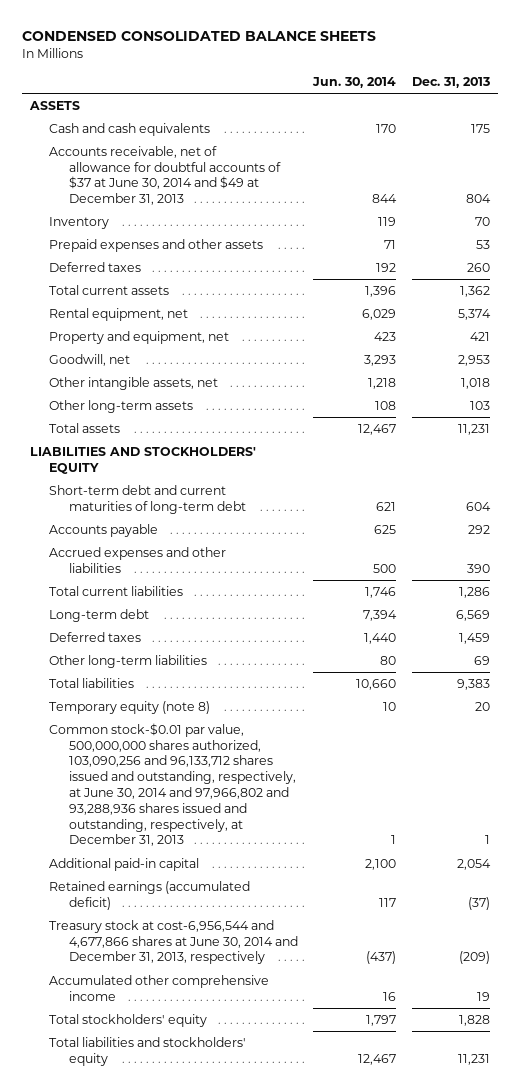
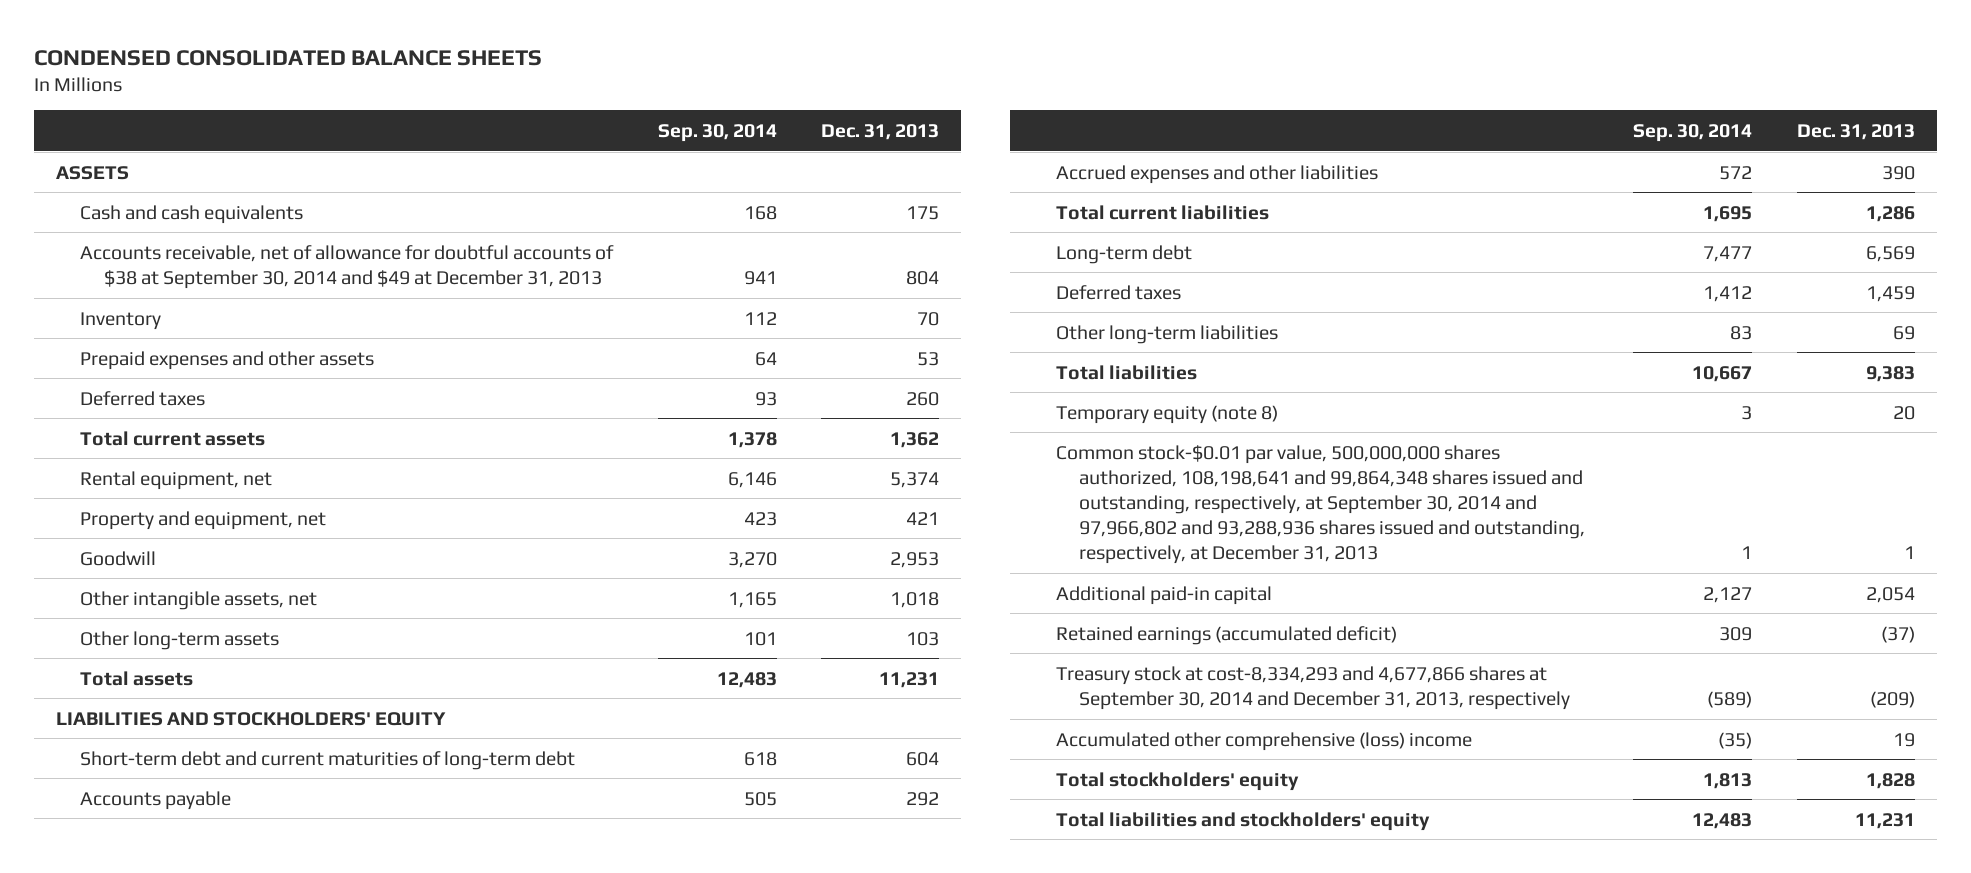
[312,77,397,89] Jun. 30, 2014 -> none
none -> [657,123,777,142] Sep. 30, 2014
[49,145,281,206] Accounts receivable, net of allowance for doubtful accounts of $37 at June 30, 2014 and $49 at December 31, 2013 -> [80,244,615,289] Accounts receivable, net of allowance for doubtful accounts of $38 at September 30, 2014 and $49 at December 31, 2013
[49,353,131,366] Goodwill, net -> [80,550,157,566] Goodwill
[49,722,296,847] Common stock-$0.01 par value, 500,000,000 shares authorized, 103,090,256 and 96,133,712 shares issued and outstanding, respectively, at June 30, 2014 and 97,966,802 and 93,288,936 shares issued and outstanding, respectively, at December 31, 2013 -> [1055,444,1586,565] Common stock-$0.01 par value, 500,000,000 shares authorized, 108,198,641 and 99,864,348 shares issued and outstanding, respectively, at September 30, 2014 and 97,966,802 and 93,288,936 shares issued and outstanding, respectively, at December 31, 2013
[49,919,298,965] Treasury stock at cost-6,956,544 and 4,677,866 shares at June 30, 2014 and December 31, 2013, respectively -> [1055,665,1571,710] Treasury stock at cost-8,334,293 and 4,677,866 shares at September 30, 2014 and December 31, 2013, respectively
[49,974,270,1001] Accumulated other comprehensive income -> [1055,731,1472,751] Accumulated other comprehensive (loss) income

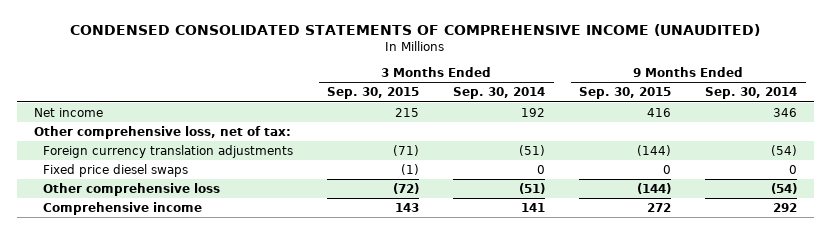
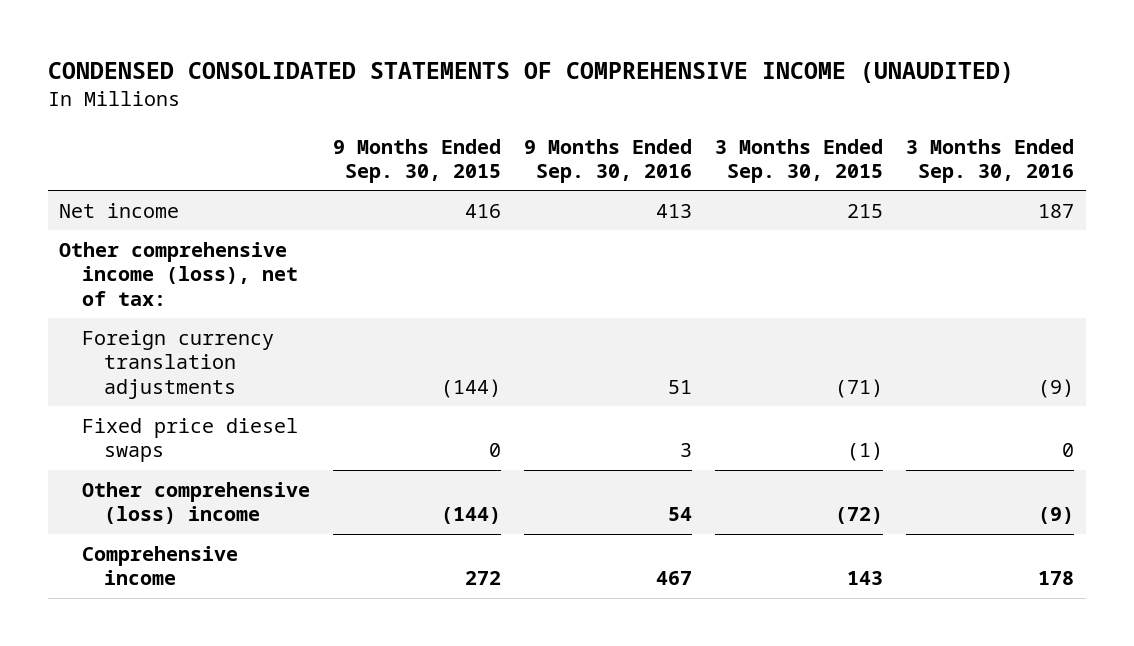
[453,87,546,100] Sep. 30, 2014 -> none
[705,87,798,100] Sep. 30, 2014 -> none
none -> [523,138,692,183] 9 Months Ended Sep. 30, 2016
none -> [906,138,1075,183] 3 Months Ended Sep. 30, 2016
[33,126,291,140] Other comprehensive loss, net of tax: -> [59,241,298,306] Other comprehensive income (loss), net of tax:
[43,183,221,197] Other comprehensive loss -> [81,481,310,525] Other comprehensive (loss) income

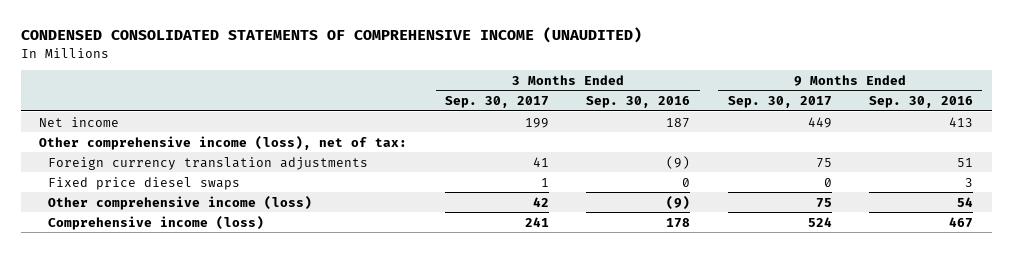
[332,138,501,183] 9 Months Ended Sep. 30, 2015 -> none
[715,138,884,183] 3 Months Ended Sep. 30, 2015 -> none
none -> [444,95,549,108] Sep. 30, 2017
none -> [727,95,832,108] Sep. 30, 2017
[81,481,310,525] Other comprehensive (loss) income -> [48,195,313,210] Other comprehensive income (loss)
[81,545,238,586] Comprehensive income -> [48,215,265,230] Comprehensive income (loss)

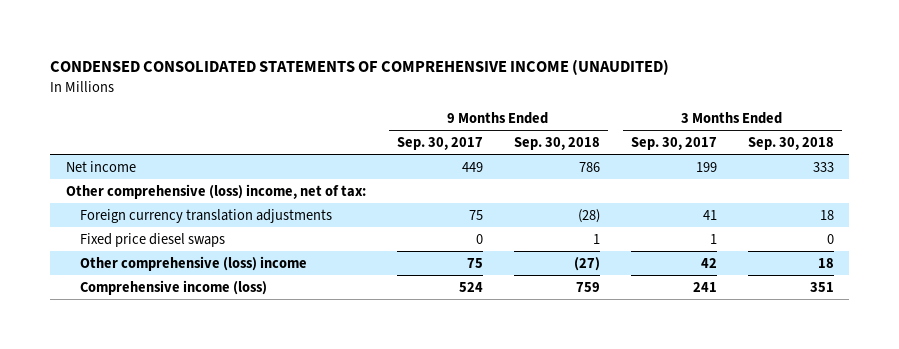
[586,95,691,108] Sep. 30, 2016 -> none
[869,95,974,108] Sep. 30, 2016 -> none
none -> [513,137,600,151] Sep. 30, 2018
none -> [747,137,834,151] Sep. 30, 2018
[39,135,408,150] Other comprehensive income (loss), net of tax: -> [65,183,366,199] Other comprehensive (loss) income, net of tax:
[48,195,313,210] Other comprehensive income (loss) -> [80,255,308,271] Other comprehensive (loss) income

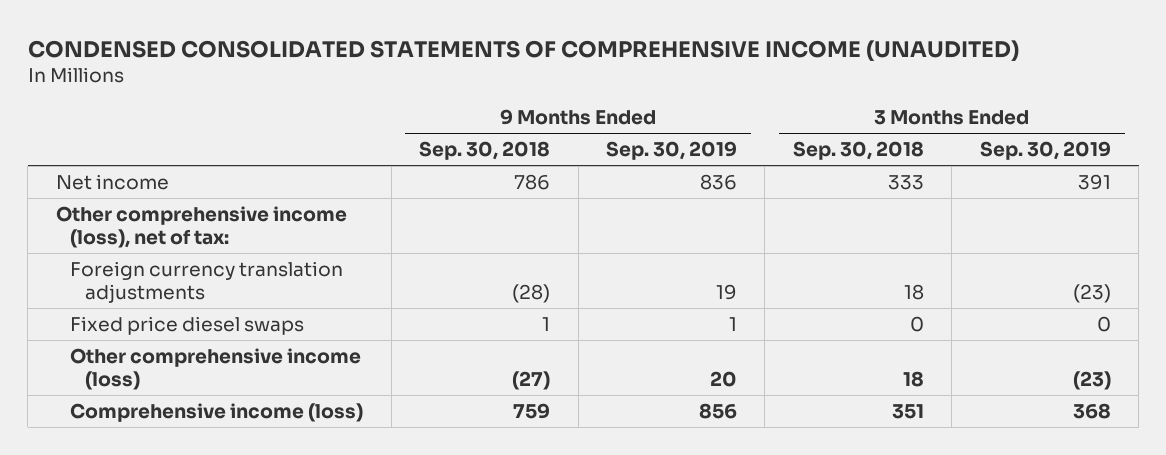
[396,137,483,151] Sep. 30, 2017 -> none
[630,137,717,151] Sep. 30, 2017 -> none
none -> [606,141,738,161] Sep. 30, 2019
none -> [979,141,1111,161] Sep. 30, 2019
[65,183,366,199] Other comprehensive (loss) income, net of tax: -> [55,205,347,248] Other comprehensive income (loss), net of tax:
[80,255,308,271] Other comprehensive (loss) income -> [70,347,362,390] Other comprehensive income (loss)

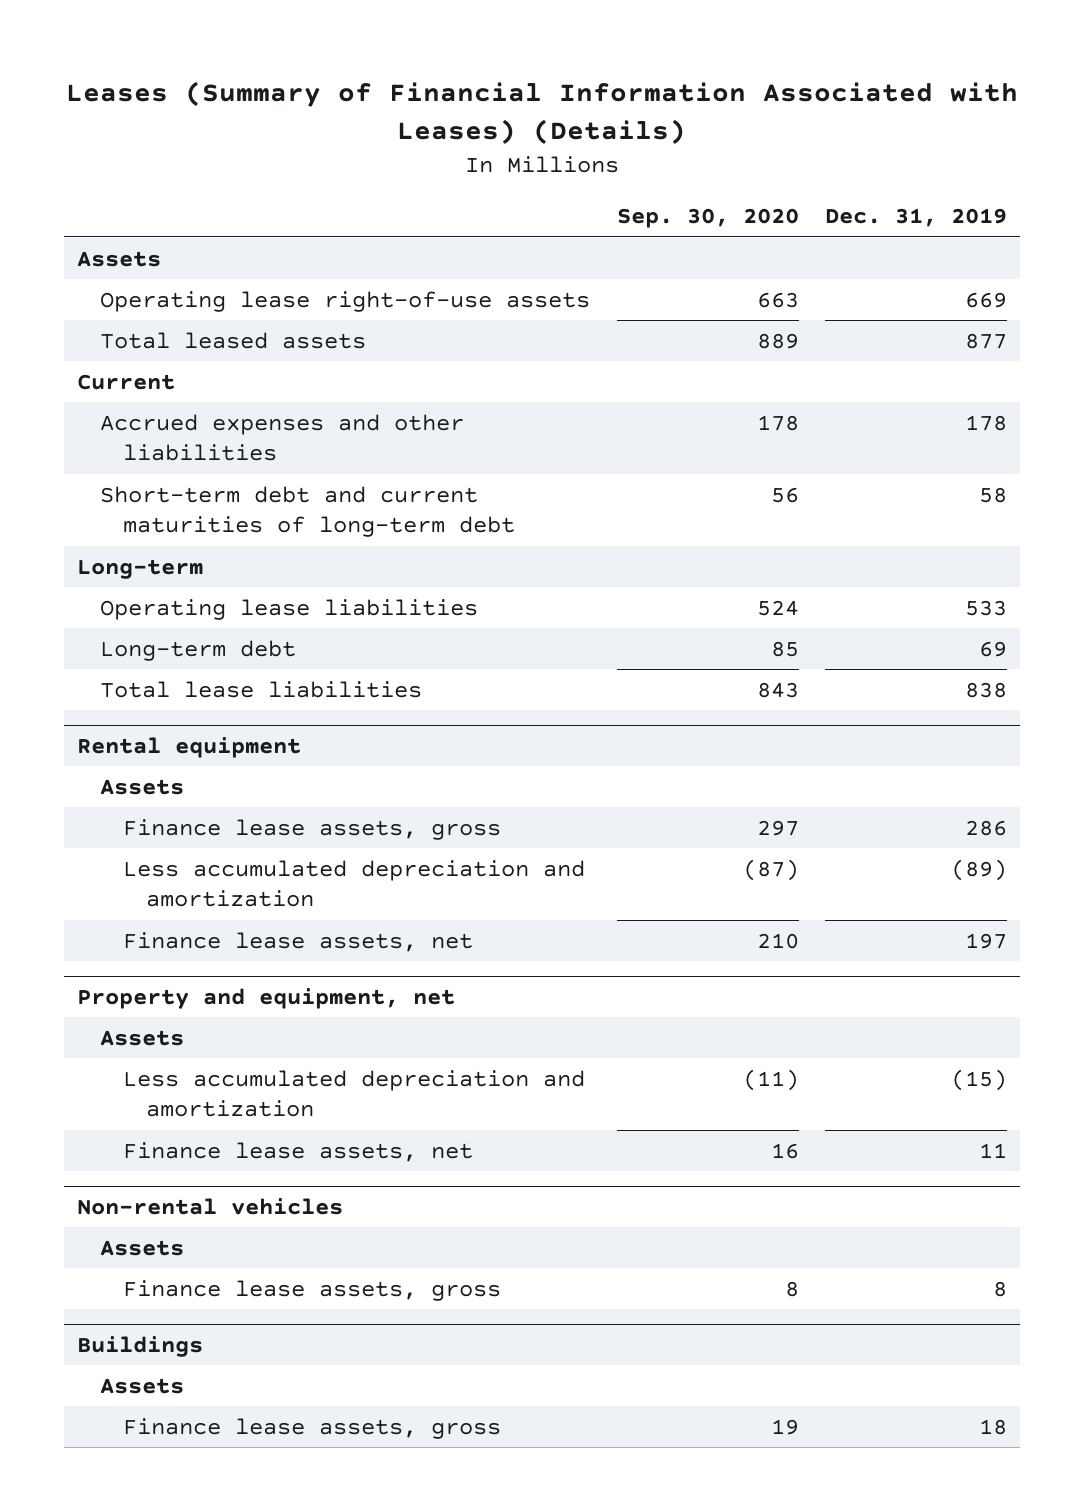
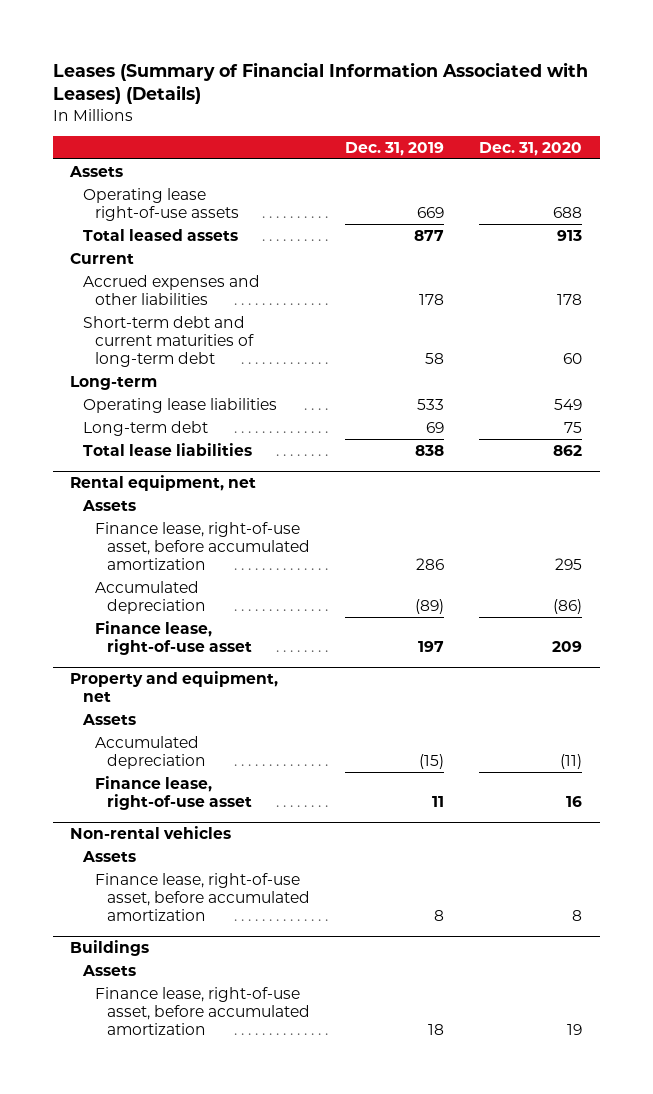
[616,208,799,229] Sep. 30, 2020 -> none
none -> [479,141,583,156] Dec. 31, 2020
[77,736,302,758] Rental equipment -> [70,474,257,491] Rental equipment, net
[123,859,586,908] Less accumulated depreciation and amortization -> none
[123,818,502,840] Finance lease assets, gross -> [94,521,311,571] Finance lease, right-of-use asset, before accumulated amortization
none -> [94,580,207,614] Accumulated depreciation
[123,931,474,952] Finance lease assets, net -> [94,620,253,655] Finance lease, right-of-use asset
[123,1069,586,1118] Less accumulated depreciation and amortization -> none
none -> [94,735,207,769] Accumulated depreciation
[123,1141,474,1162] Finance lease assets, net -> [94,775,253,810] Finance lease, right-of-use asset
[123,1279,502,1301] Finance lease assets, gross -> none
none -> [94,872,311,922] Finance lease, right-of-use asset, before accumulated amortization
[123,1417,502,1439] Finance lease assets, gross -> none
none -> [94,986,311,1036] Finance lease, right-of-use asset, before accumulated amortization

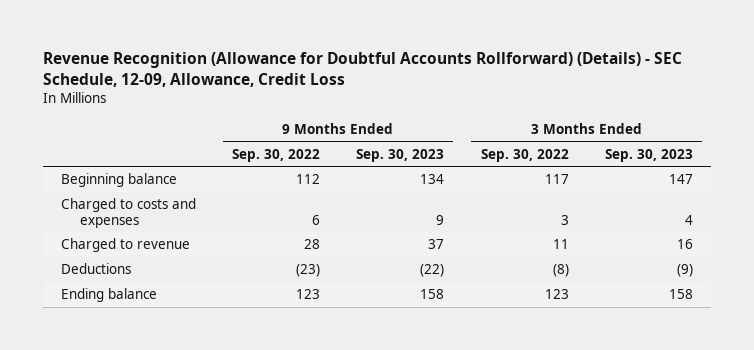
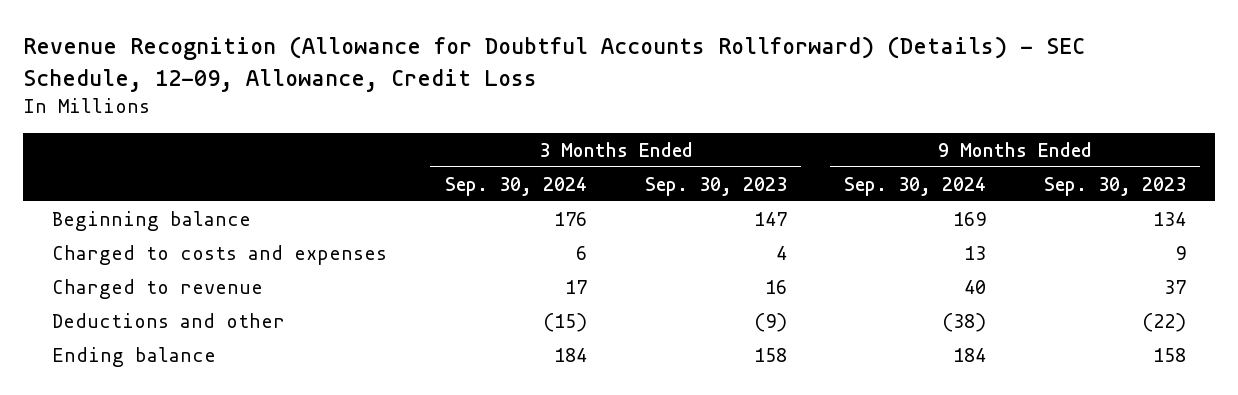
[232,148,321,162] Sep. 30, 2022 -> none
[480,148,569,162] Sep. 30, 2022 -> none
none -> [444,176,587,196] Sep. 30, 2024
none -> [844,176,987,196] Sep. 30, 2024
[60,263,131,275] Deductions -> [52,312,286,328] Deductions and other

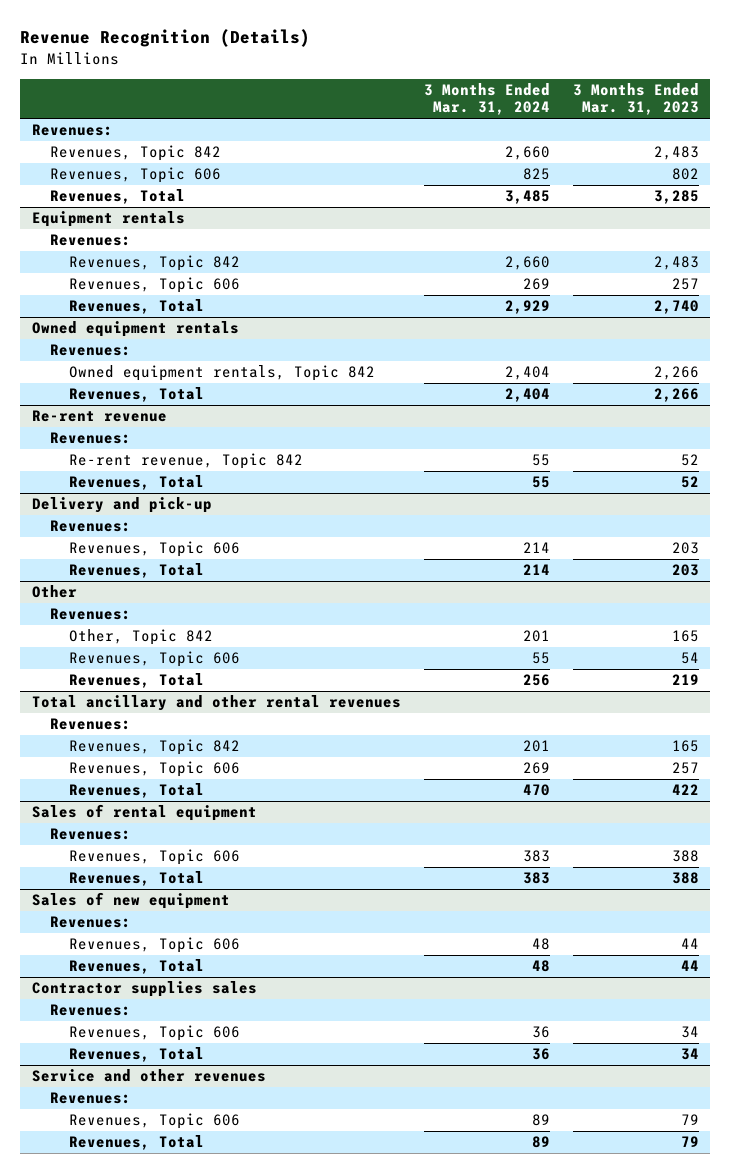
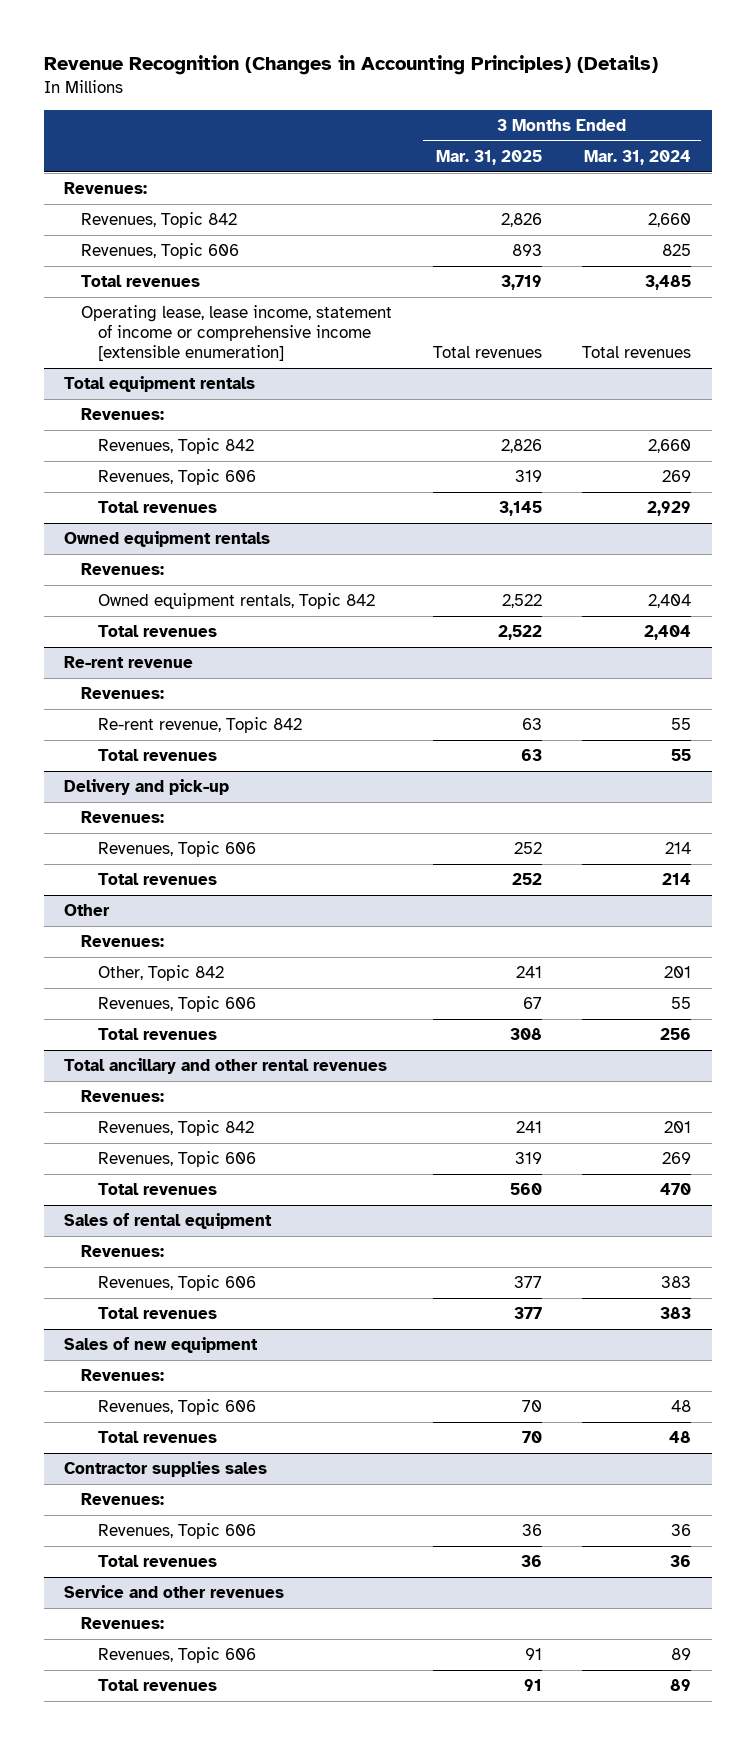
[20,29,311,48] Revenue Recognition (Details) -> [43,55,658,76] Revenue Recognition (Changes in Accounting Principles) (Details)
[572,82,699,116] 3 Months Ended Mar. 31, 2023 -> none
none -> [435,149,542,165] Mar. 31, 2025
[50,189,186,205] Revenues, Total -> [81,275,201,288] Total revenues
none -> [81,305,393,362] Operating lease, lease income, statement of income or comprehensive income [extensible enumeration]
[31,211,185,228] Equipment rentals -> [64,376,256,393] Total equipment rentals
[69,299,205,315] Revenues, Total -> [98,501,218,514] Total revenues
[69,387,205,403] Revenues, Total -> [98,625,218,638] Total revenues
[69,475,205,491] Revenues, Total -> [98,749,218,762] Total revenues
[69,563,205,579] Revenues, Total -> [98,873,218,886] Total revenues
[69,673,205,689] Revenues, Total -> [98,1028,218,1041] Total revenues
[69,783,205,799] Revenues, Total -> [98,1183,218,1196] Total revenues
[69,871,205,887] Revenues, Total -> [98,1307,218,1320] Total revenues
[69,959,205,975] Revenues, Total -> [98,1431,218,1444] Total revenues
[69,1047,205,1063] Revenues, Total -> [98,1555,218,1568] Total revenues
[69,1135,205,1151] Revenues, Total -> [98,1679,218,1692] Total revenues

